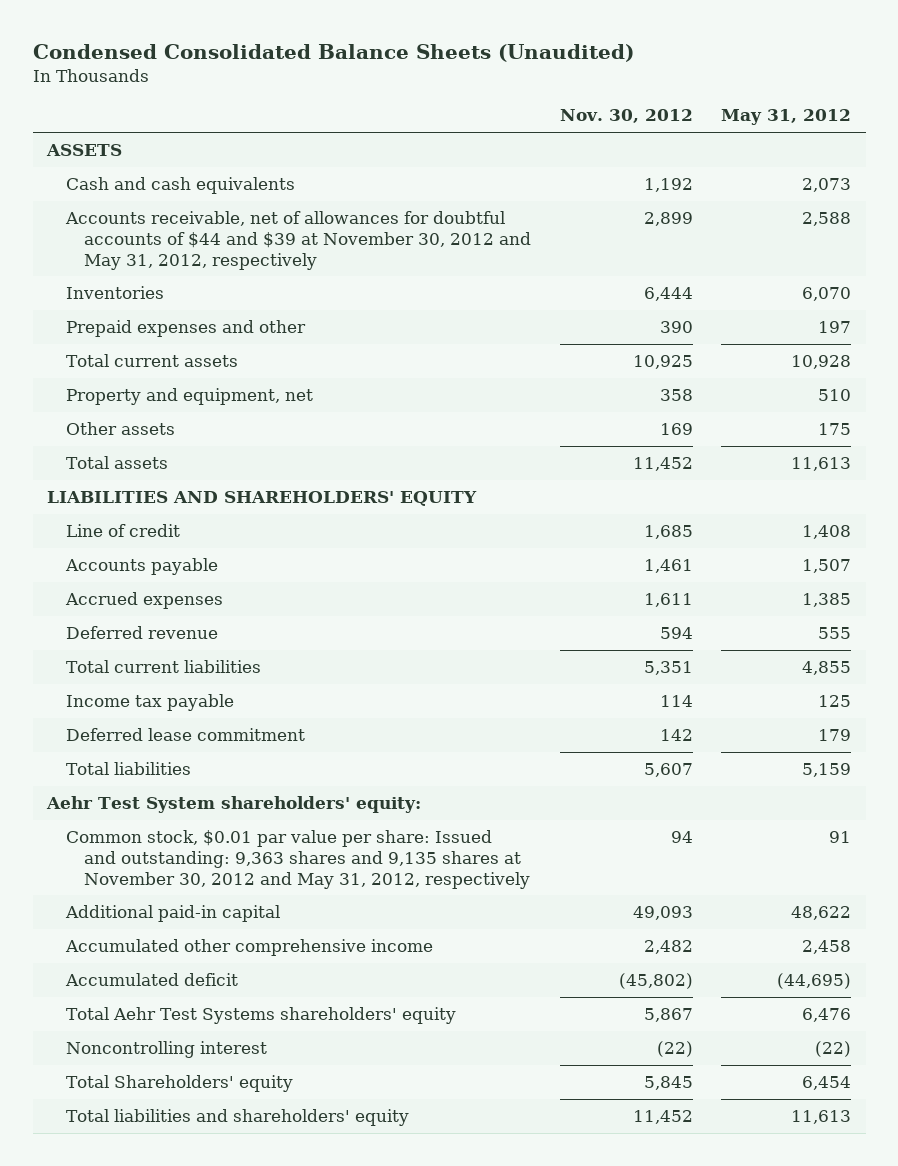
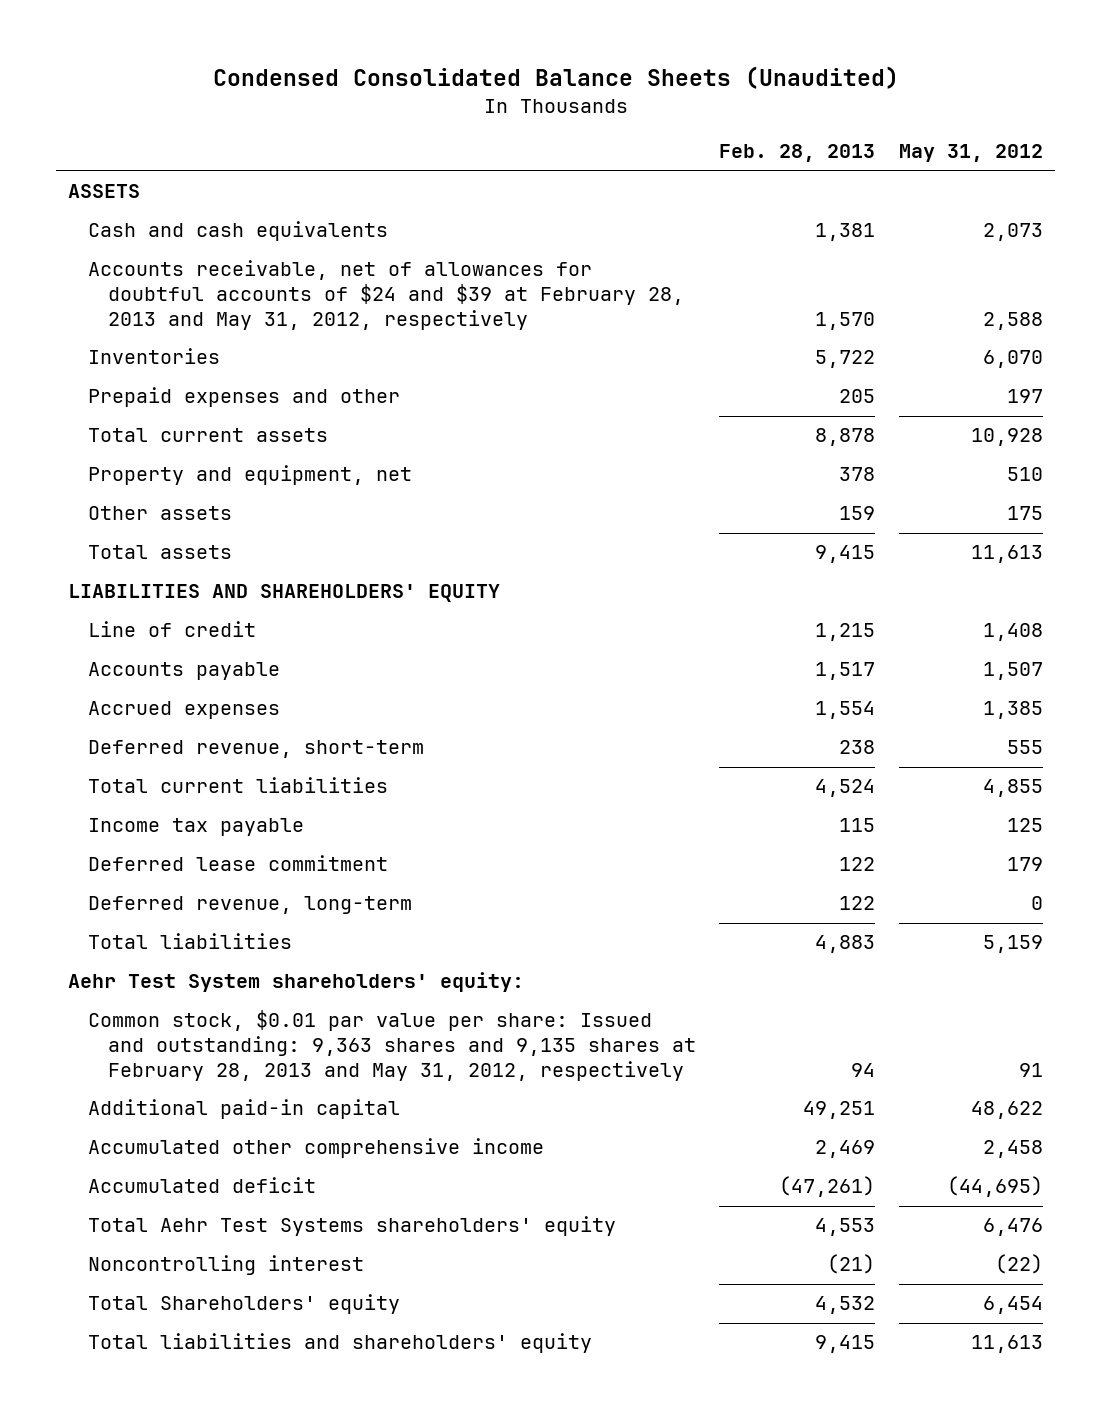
[559,109,693,124] Nov. 30, 2012 -> none
none -> [719,144,876,163] Feb. 28, 2013
[64,210,531,270] Accounts receivable, net of allowances for doubtful accounts of $44 and $39 at November 30, 2012 and May 31, 2012, respectively -> [87,260,684,331] Accounts receivable, net of allowances for doubtful accounts of $24 and $39 at February 28, 2013 and May 31, 2012, respectively
[65,625,218,639] Deferred revenue -> [87,740,424,759] Deferred revenue, short-term
none -> [87,896,412,915] Deferred revenue, long-term
[65,829,530,889] Common stock, $0.01 par value per share: Issued and outstanding: 9,363 shares and 9,135 shares at November 30, 2012 and May 31, 2012, respectively -> [87,1010,696,1082] Common stock, $0.01 par value per share: Issued and outstanding: 9,363 shares and 9,135 shares at February 28, 2013 and May 31, 2012, respectively

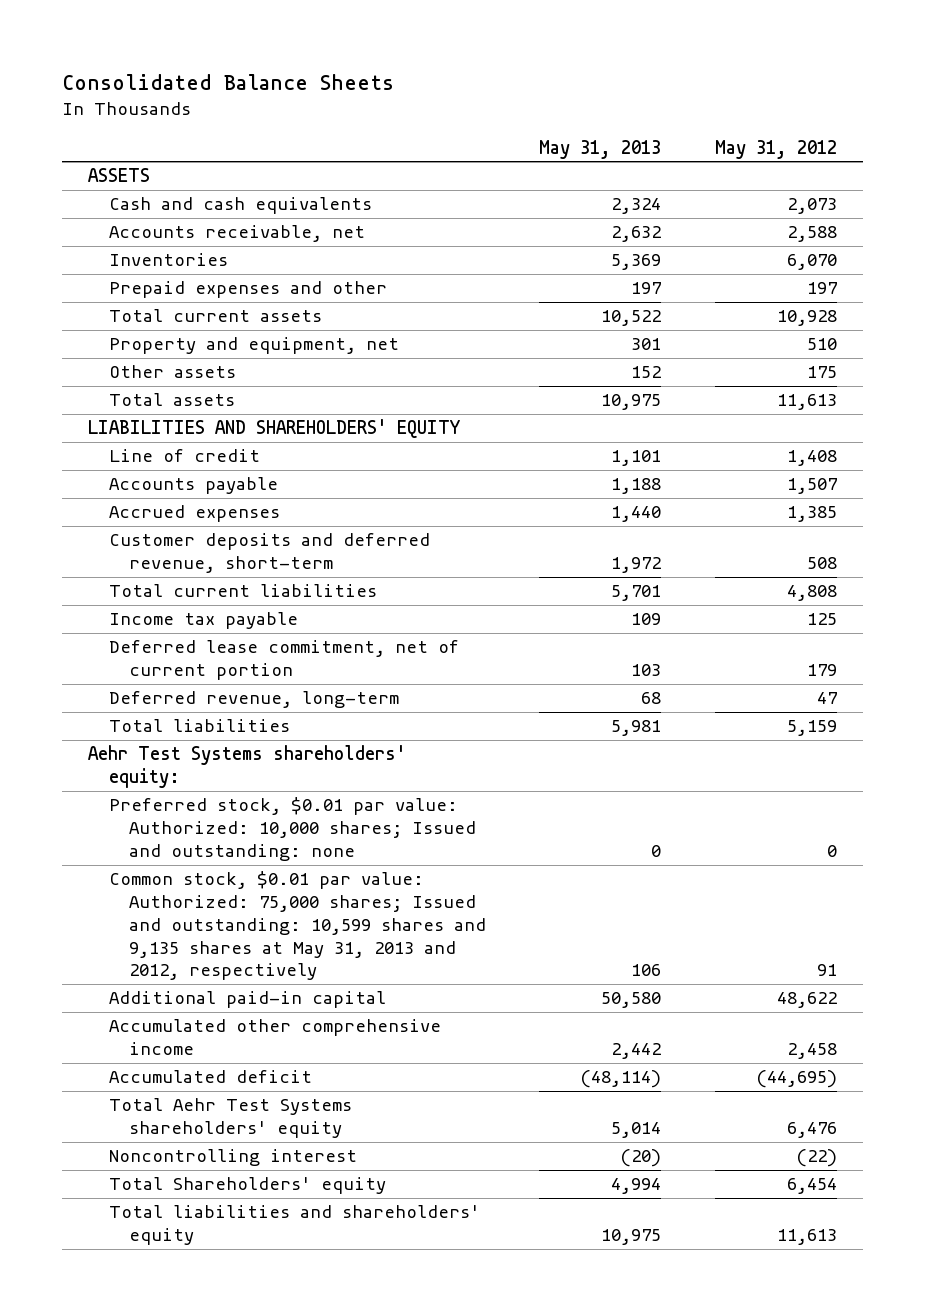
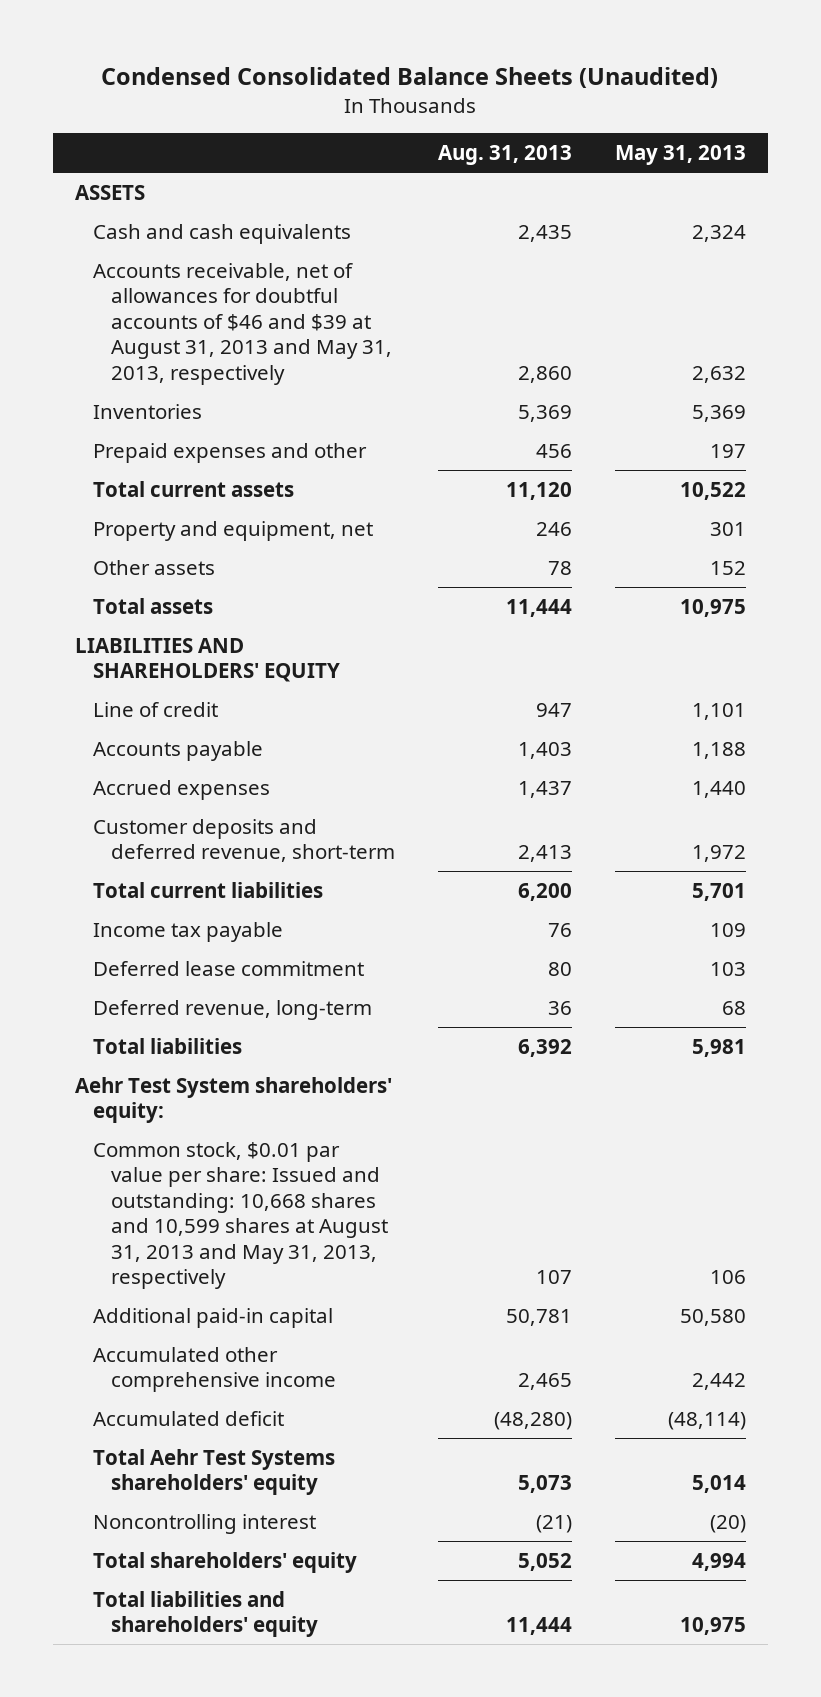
[61,74,394,91] Consolidated Balance Sheets -> [101,67,719,89] Condensed Consolidated Balance Sheets (Unaudited)
[714,139,837,159] May 31, 2012 -> none
none -> [438,145,573,166] Aug. 31, 2013
[108,225,365,243] Accounts receivable, net -> [92,262,393,385] Accounts receivable, net of allowances for doubtful accounts of $46 and $39 at August 31, 2013 and May 31, 2013, respectively
[108,640,459,681] Deferred lease commitment, net of current portion -> [92,960,364,976] Deferred lease commitment
[108,797,477,861] Preferred stock, $0.01 par value: Authorized: 10,000 shares; Issued and outstanding: none -> none
[88,745,407,789] Aehr Test Systems shareholders' equity: -> [74,1076,392,1124] Aehr Test System shareholders' equity:
[108,871,487,981] Common stock, $0.01 par value: Authorized: 75,000 shares; Issued and outstanding: 10,599 shares and 9,135 shares at May 31, 2013 and 2012, respectively -> [92,1141,389,1290] Common stock, $0.01 par value per share: Issued and outstanding: 10,668 shares and 10,599 shares at August 31, 2013 and May 31, 2013, respectively
[108,1177,386,1195] Total Shareholders' equity -> [92,1551,357,1573] Total shareholders' equity

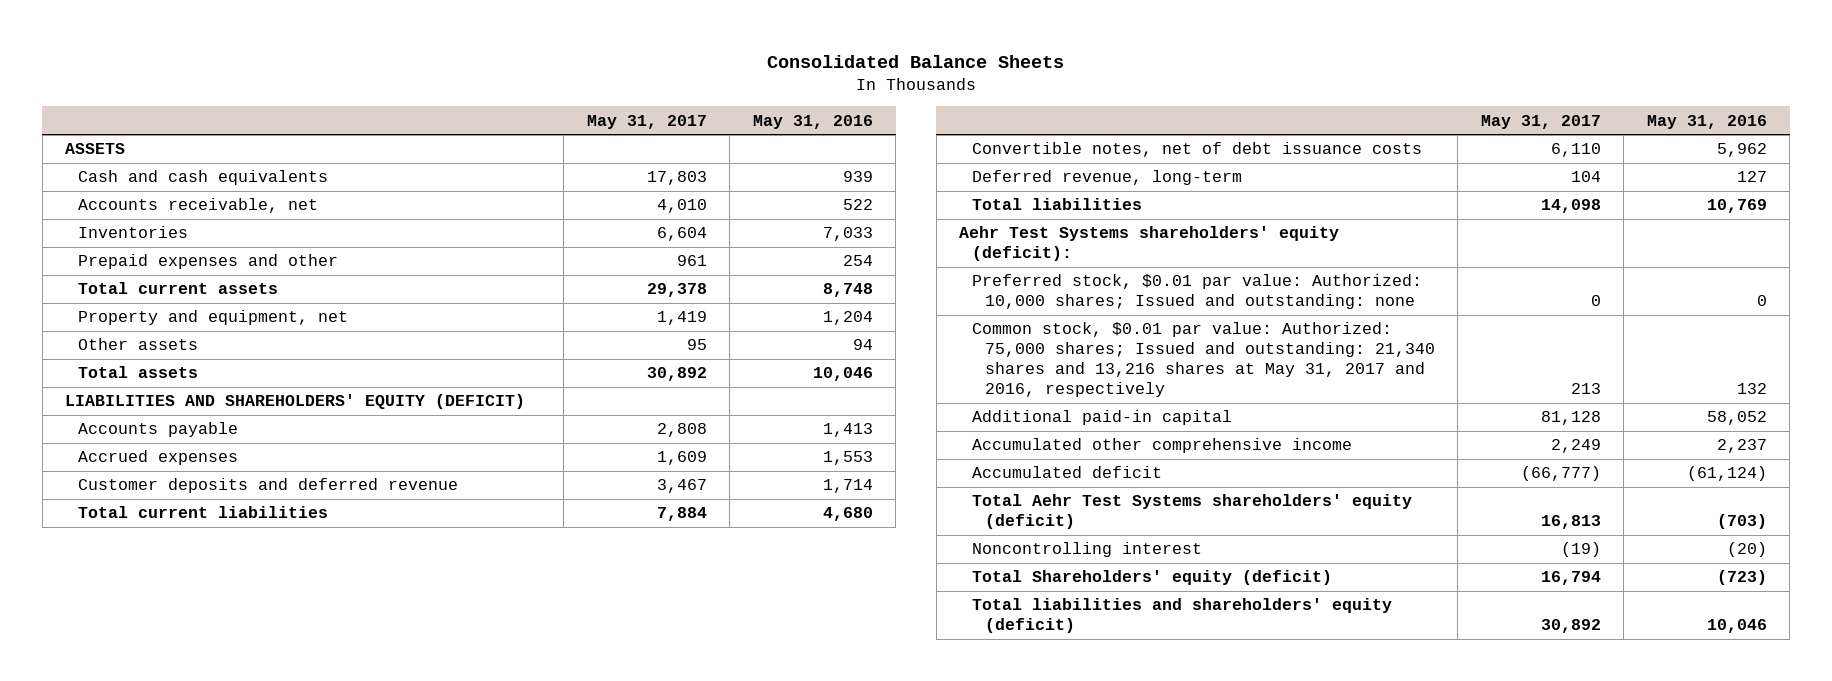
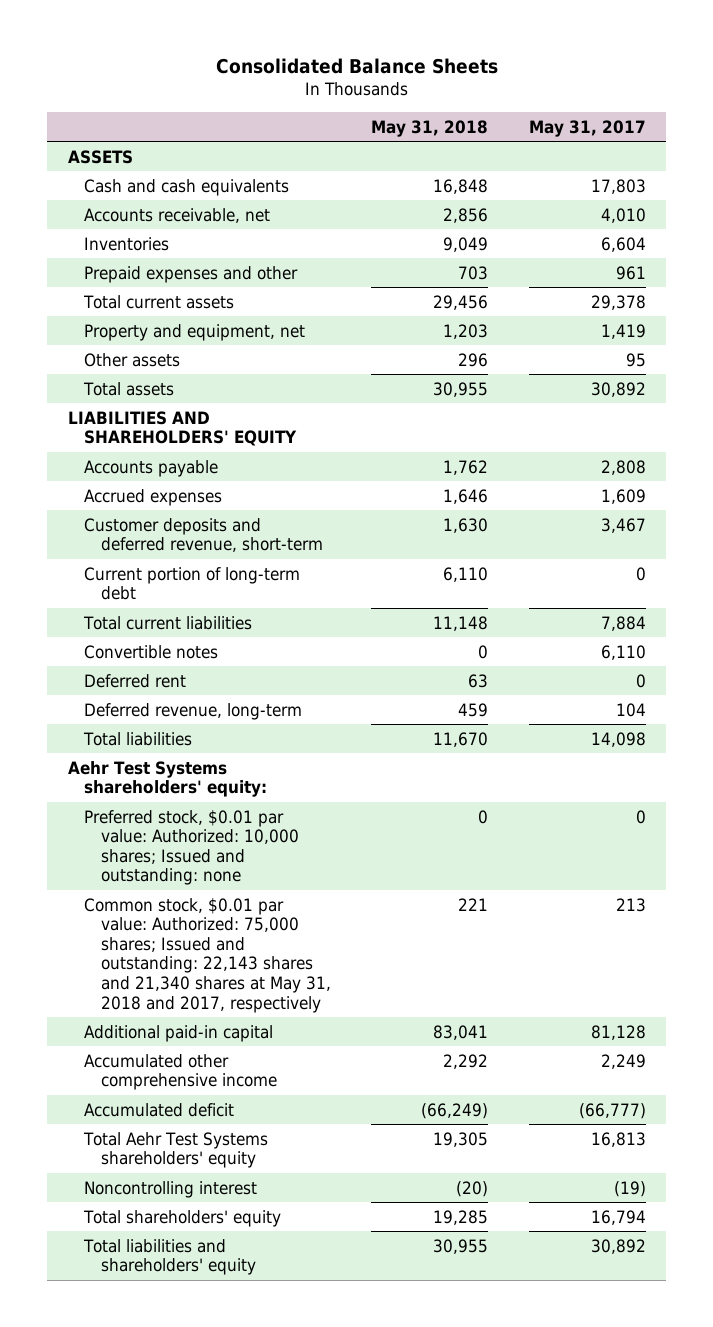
[752,114,873,129] May 31, 2016 -> none
none -> [371,119,489,137] May 31, 2018
[65,394,526,410] LIABILITIES AND SHAREHOLDERS' EQUITY (DEFICIT) -> [67,410,298,447] LIABILITIES AND SHAREHOLDERS' EQUITY
[78,478,459,494] Customer deposits and deferred revenue -> [84,517,323,553] Customer deposits and deferred revenue, short-term
none -> [84,566,301,601] Current portion of long-term debt
[972,142,1423,158] Convertible notes, net of debt issuance costs -> [84,644,219,659] Convertible notes
none -> [84,673,187,688] Deferred rent
[959,226,1340,262] Aehr Test Systems shareholders' equity (deficit): -> [67,760,268,798] Aehr Test Systems shareholders' equity:
[972,322,1435,398] Common stock, $0.01 par value: Authorized: 75,000 shares; Issued and outstanding: 21,340 shares and 13,216 shares at May 31, 2017 and 2016, respectively -> [84,897,331,1013] Common stock, $0.01 par value: Authorized: 75,000 shares; Issued and outstanding: 22,143 shares and 21,340 shares at May 31, 2018 and 2017, respectively
[972,494,1413,530] Total Aehr Test Systems shareholders' equity (deficit) -> [83,1131,269,1169] Total Aehr Test Systems shareholders' equity
[972,570,1333,586] Total Shareholders' equity (deficit) -> [83,1209,282,1227] Total shareholders' equity
[972,598,1393,634] Total liabilities and shareholders' equity (deficit) -> [83,1238,256,1276] Total liabilities and shareholders' equity

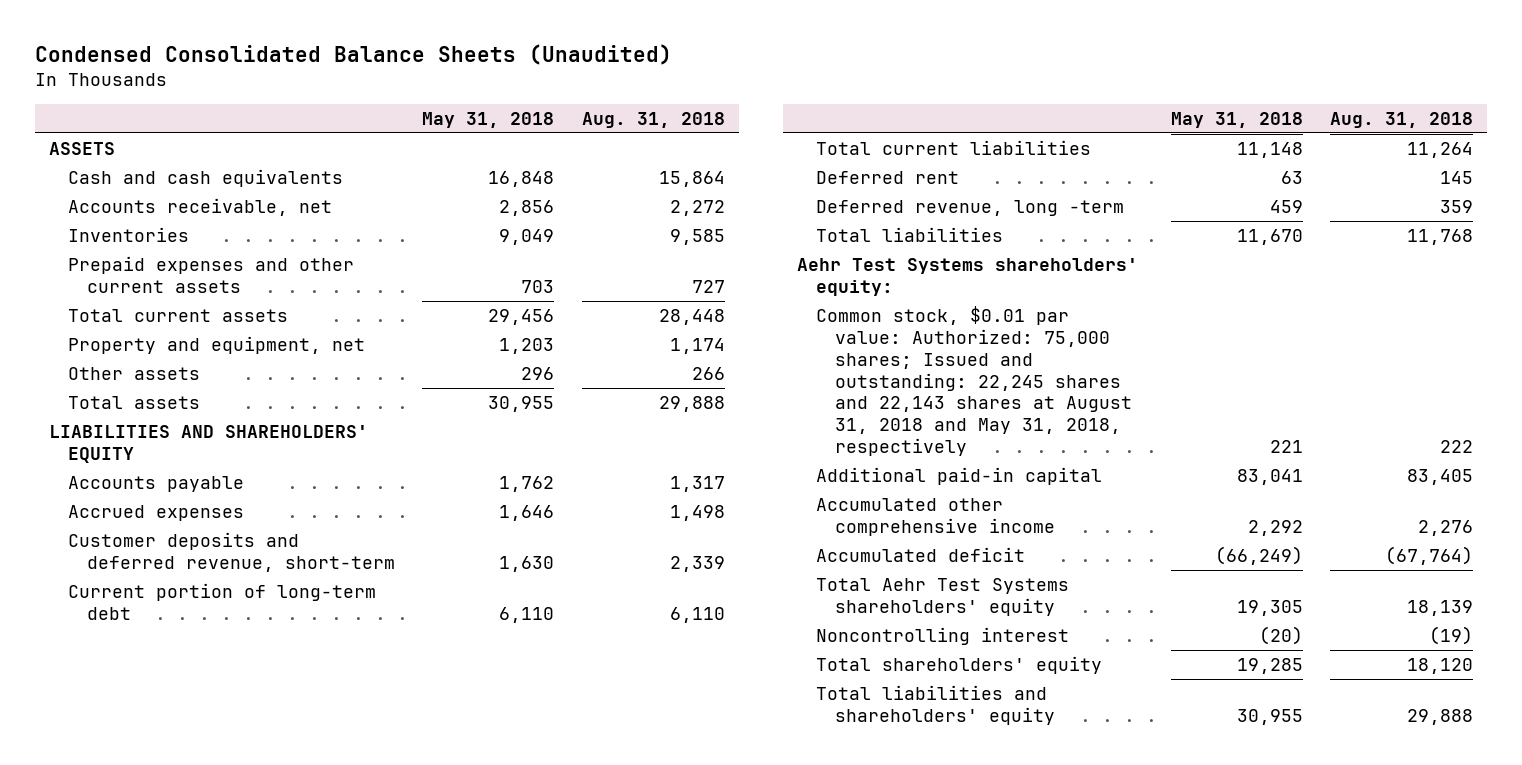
[215,58,498,75] Consolidated Balance Sheets -> [34,44,672,66] Condensed Consolidated Balance Sheets (Unaudited)
[528,119,646,137] May 31, 2017 -> none
none -> [582,111,726,128] Aug. 31, 2018
[84,265,299,283] Prepaid expenses and other -> [67,256,354,293] Prepaid expenses and other current assets
[84,644,219,659] Convertible notes -> none
[84,702,303,720] Deferred revenue, long-term -> [815,200,1124,217] Deferred revenue, long -term
[84,809,299,886] Preferred stock, $0.01 par value: Authorized: 10,000 shares; Issued and outstanding: none -> none
[84,897,331,1013] Common stock, $0.01 par value: Authorized: 75,000 shares; Issued and outstanding: 22,143 shares and 21,340 shares at May 31, 2018 and 2017, respectively -> [815,306,1132,456] Common stock, $0.01 par value: Authorized: 75,000 shares; Issued and outstanding: 22,245 shares and 22,143 shares at August 31, 2018 and May 31, 2018, respectively

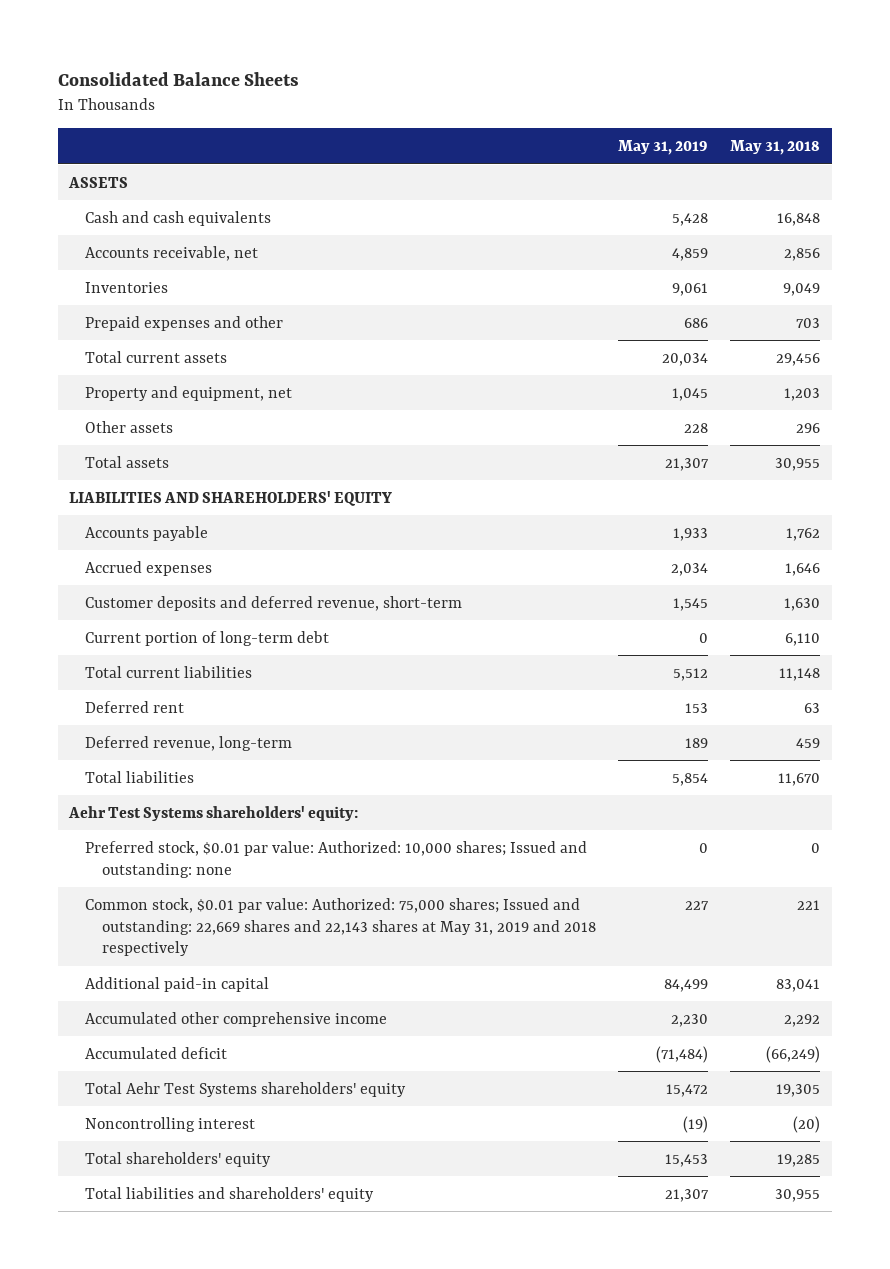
[34,44,672,66] Condensed Consolidated Balance Sheets (Unaudited) -> [58,72,300,87] Consolidated Balance Sheets
[582,111,726,128] Aug. 31, 2018 -> none
none -> [618,140,709,156] May 31, 2019
[67,256,354,293] Prepaid expenses and other current assets -> [85,315,284,331] Prepaid expenses and other
[815,200,1124,217] Deferred revenue, long -term -> [85,735,293,751] Deferred revenue, long-term
none -> [85,840,588,878] Preferred stock, $0.01 par value: Authorized: 10,000 shares; Issued and outstanding: none
[815,306,1132,456] Common stock, $0.01 par value: Authorized: 75,000 shares; Issued and outstanding: 22,245 shares and 22,143 shares at August 31, 2018 and May 31, 2018, respectively -> [85,897,596,957] Common stock, $0.01 par value: Authorized: 75,000 shares; Issued and outstanding: 22,669 shares and 22,143 shares at May 31, 2019 and 2018 respectively

